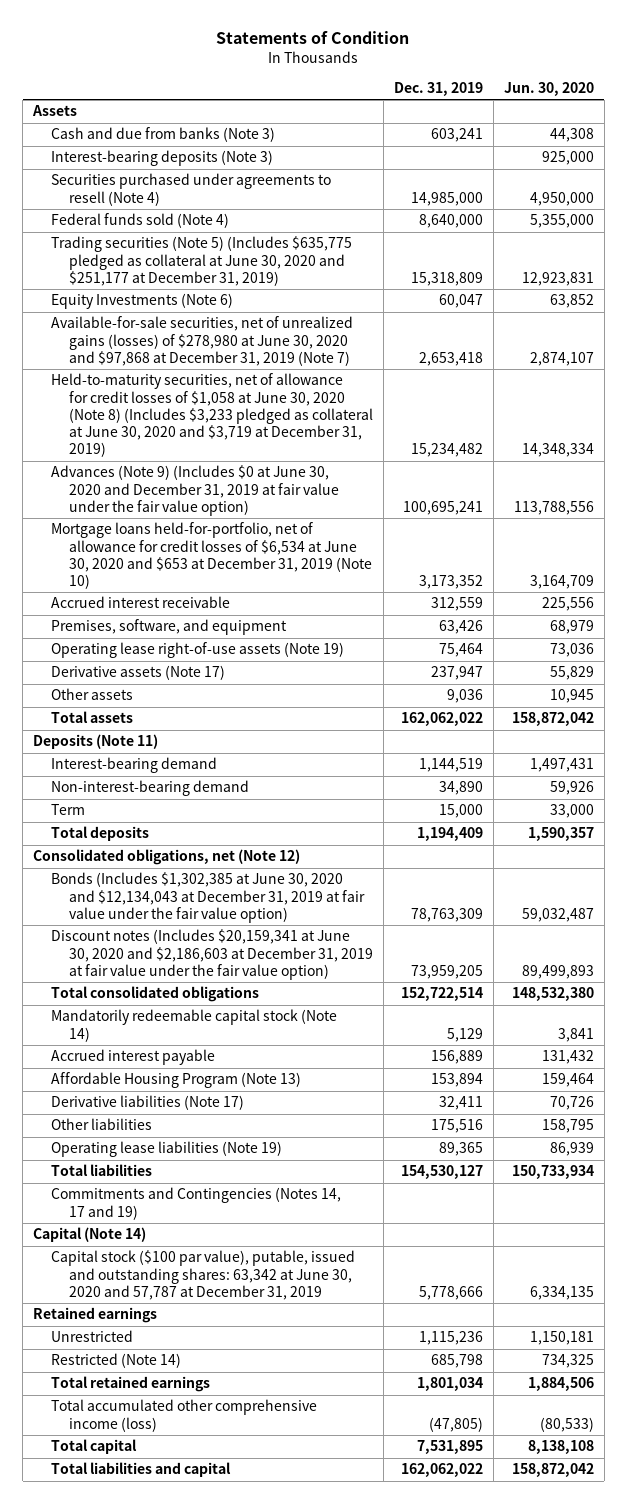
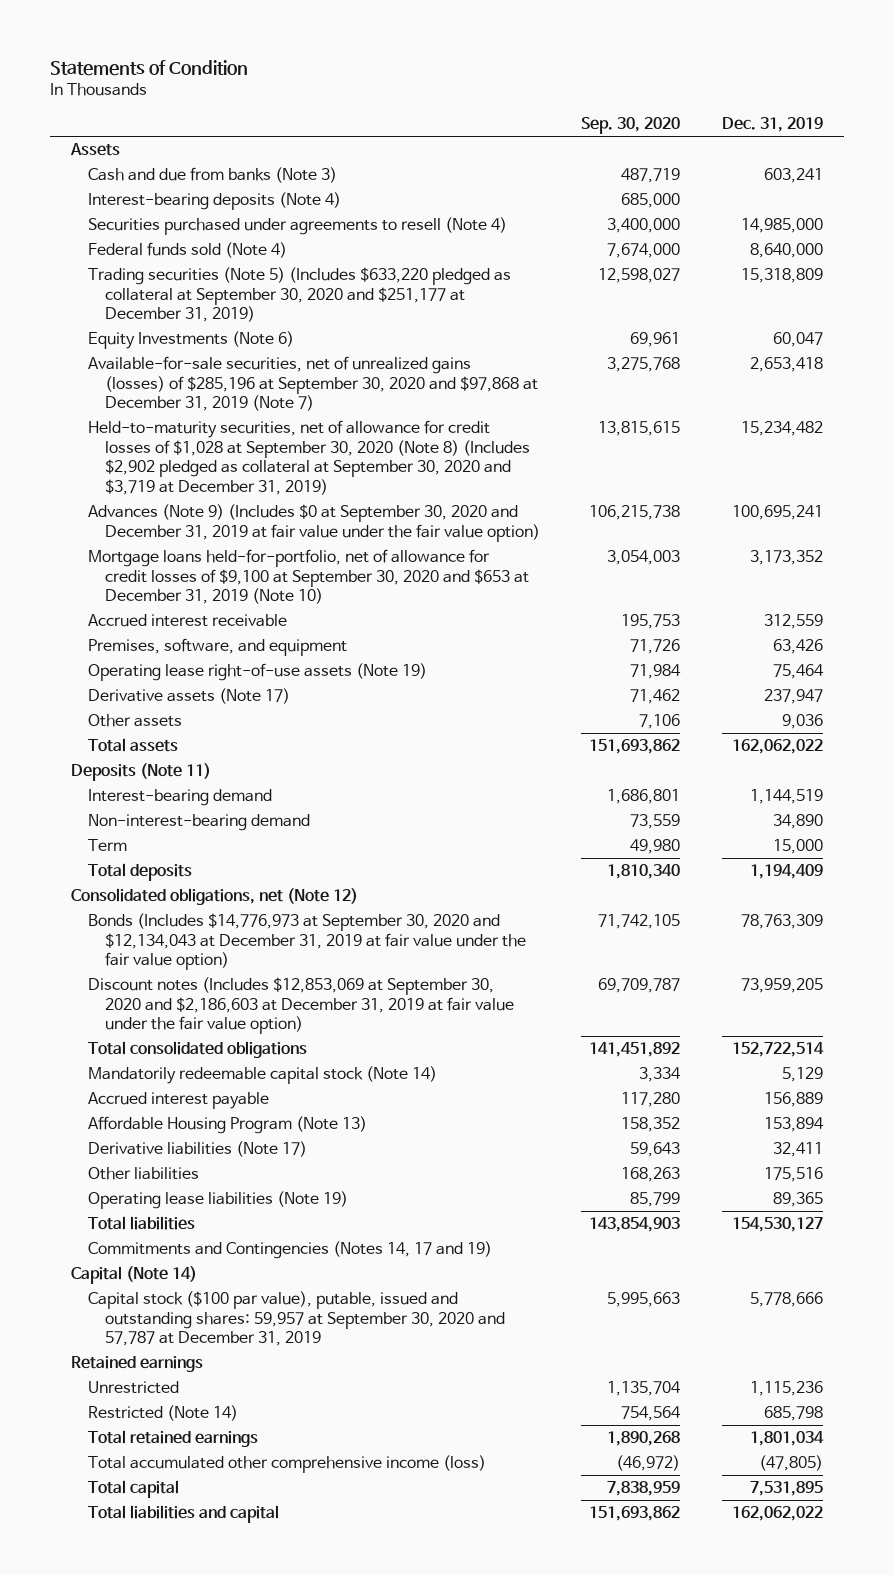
[503,82,594,97] Jun. 30, 2020 -> none
none -> [581,117,681,135] Sep. 30, 2020
[51,150,274,167] Interest-bearing deposits (Note 3) -> [87,192,341,211] Interest-bearing deposits (Note 4)
[51,236,353,286] Trading securities (Note 5) (Includes $635,775 pledged as collateral at June 30, 2020 and $251,177 at December 31, 2019) -> [87,267,511,323] Trading securities (Note 5) (Includes $633,220 pledged as collateral at September 30, 2020 and $251,177 at December 31, 2019)
[51,316,354,366] Available-for-sale securities, net of unrealized gains (losses) of $278,980 at June 30, 2020 and $97,868 at December 31, 2019 (Note 7) -> [87,356,538,412] Available-for-sale securities, net of unrealized gains (losses) of $285,196 at September 30, 2020 and $97,868 at December 31, 2019 (Note 7)
[51,373,374,458] Held-to-maturity securities, net of allowance for credit losses of $1,058 at June 30, 2020 (Note 8) (Includes $3,233 pledged as collateral at June 30, 2020 and $3,719 at December 31, 2019) -> [87,420,530,495] Held-to-maturity securities, net of allowance for credit losses of $1,028 at September 30, 2020 (Note 8) (Includes $2,902 pledged as collateral at September 30, 2020 and $3,719 at December 31, 2019)
[51,465,340,516] Advances (Note 9) (Includes $0 at June 30, 2020 and December 31, 2019 at fair value under the fair value option) -> [87,504,540,542] Advances (Note 9) (Includes $0 at September 30, 2020 and December 31, 2019 at fair value under the fair value option)
[51,522,373,590] Mortgage loans held-for-portfolio, net of allowance for credit losses of $6,534 at June 30, 2020 and $653 at December 31, 2019 (Note 10) -> [87,549,529,605] Mortgage loans held-for-portfolio, net of allowance for credit losses of $9,100 at September 30, 2020 and $653 at December 31, 2019 (Note 10)
[51,872,366,923] Bonds (Includes $1,302,385 at June 30, 2020 and $12,134,043 at December 31, 2019 at fair value under the fair value option) -> [87,913,526,971] Bonds (Includes $14,776,973 at September 30, 2020 and $12,134,043 at December 31, 2019 at fair value under the fair value option)
[51,929,374,980] Discount notes (Includes $20,159,341 at June 30, 2020 and $2,186,603 at December 31, 2019 at fair value under the fair value option) -> [87,977,514,1035] Discount notes (Includes $12,853,069 at September 30, 2020 and $2,186,603 at December 31, 2019 at fair value under the fair value option)
[51,1250,356,1300] Capital stock ($100 par value), putable, issued and outstanding shares: 63,342 at June 30, 2020 and 57,787 at December 31, 2019 -> [87,1291,505,1347] Capital stock ($100 par value), putable, issued and outstanding shares: 59,957 at September 30, 2020 and 57,787 at December 31, 2019

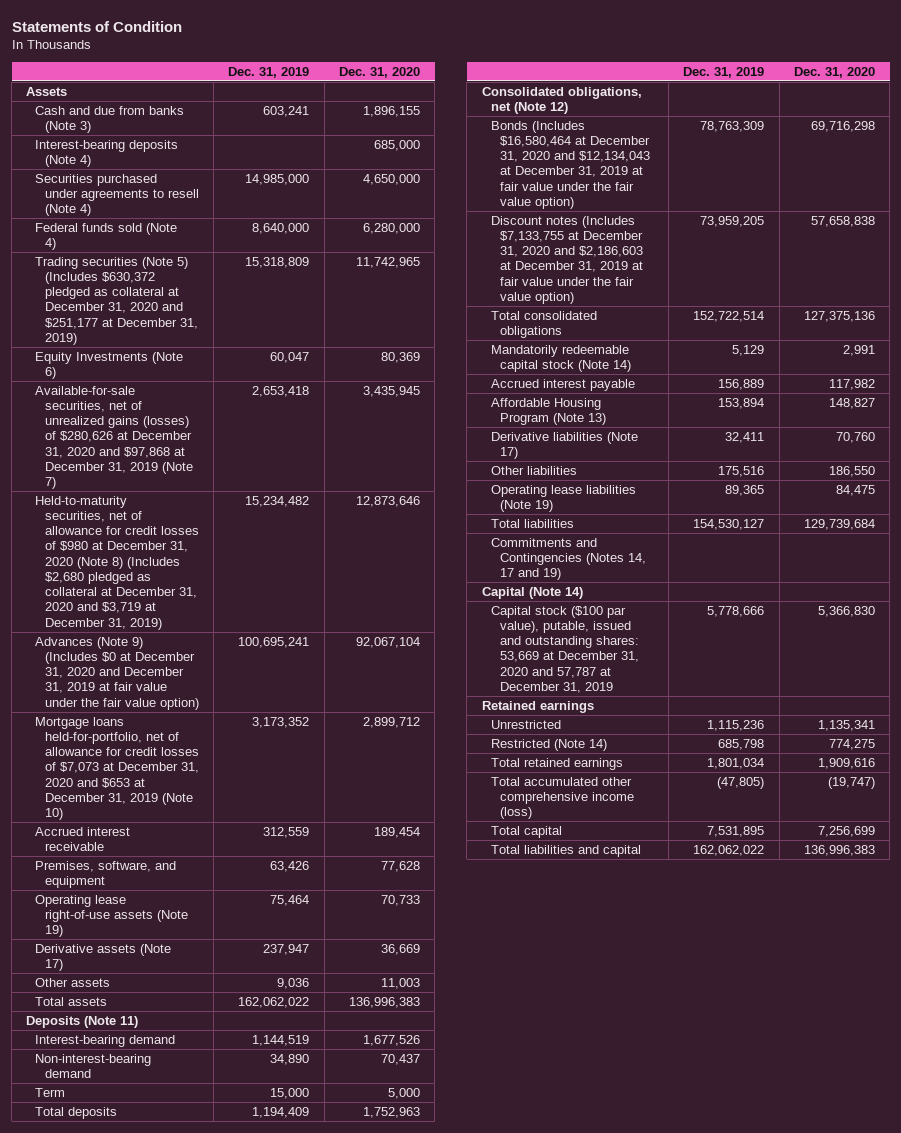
[581,117,681,135] Sep. 30, 2020 -> none
none -> [338,66,420,78] Dec. 31, 2020
[87,267,511,323] Trading securities (Note 5) (Includes $633,220 pledged as collateral at September 30, 2020 and $251,177 at December 31, 2019) -> [35,256,198,345] Trading securities (Note 5) (Includes $630,372 pledged as collateral at December 31, 2020 and $251,177 at December 31, 2019)
[87,356,538,412] Available-for-sale securities, net of unrealized gains (losses) of $285,196 at September 30, 2020 and $97,868 at December 31, 2019 (Note 7) -> [35,385,193,490] Available-for-sale securities, net of unrealized gains (losses) of $280,626 at December 31, 2020 and $97,868 at December 31, 2019 (Note 7)
[87,420,530,495] Held-to-maturity securities, net of allowance for credit losses of $1,028 at September 30, 2020 (Note 8) (Includes $2,902 pledged as collateral at September 30, 2020 and $3,719 at December 31, 2019) -> [35,495,199,630] Held-to-maturity securities, net of allowance for credit losses of $980 at December 31, 2020 (Note 8) (Includes $2,680 pledged as collateral at December 31, 2020 and $3,719 at December 31, 2019)
[87,504,540,542] Advances (Note 9) (Includes $0 at September 30, 2020 and December 31, 2019 at fair value under the fair value option) -> [35,636,199,710] Advances (Note 9) (Includes $0 at December 31, 2020 and December 31, 2019 at fair value under the fair value option)
[87,549,529,605] Mortgage loans held-for-portfolio, net of allowance for credit losses of $9,100 at September 30, 2020 and $653 at December 31, 2019 (Note 10) -> [35,716,199,821] Mortgage loans held-for-portfolio, net of allowance for credit losses of $7,073 at December 31, 2020 and $653 at December 31, 2019 (Note 10)
[87,913,526,971] Bonds (Includes $14,776,973 at September 30, 2020 and $12,134,043 at December 31, 2019 at fair value under the fair value option) -> [490,120,650,209] Bonds (Includes $16,580,464 at December 31, 2020 and $12,134,043 at December 31, 2019 at fair value under the fair value option)
[87,977,514,1035] Discount notes (Includes $12,853,069 at September 30, 2020 and $2,186,603 at December 31, 2019 at fair value under the fair value option) -> [490,215,643,304] Discount notes (Includes $7,133,755 at December 31, 2020 and $2,186,603 at December 31, 2019 at fair value under the fair value option)
[87,1291,505,1347] Capital stock ($100 par value), putable, issued and outstanding shares: 59,957 at September 30, 2020 and 57,787 at December 31, 2019 -> [490,605,639,693] Capital stock ($100 par value), putable, issued and outstanding shares: 53,669 at December 31, 2020 and 57,787 at December 31, 2019

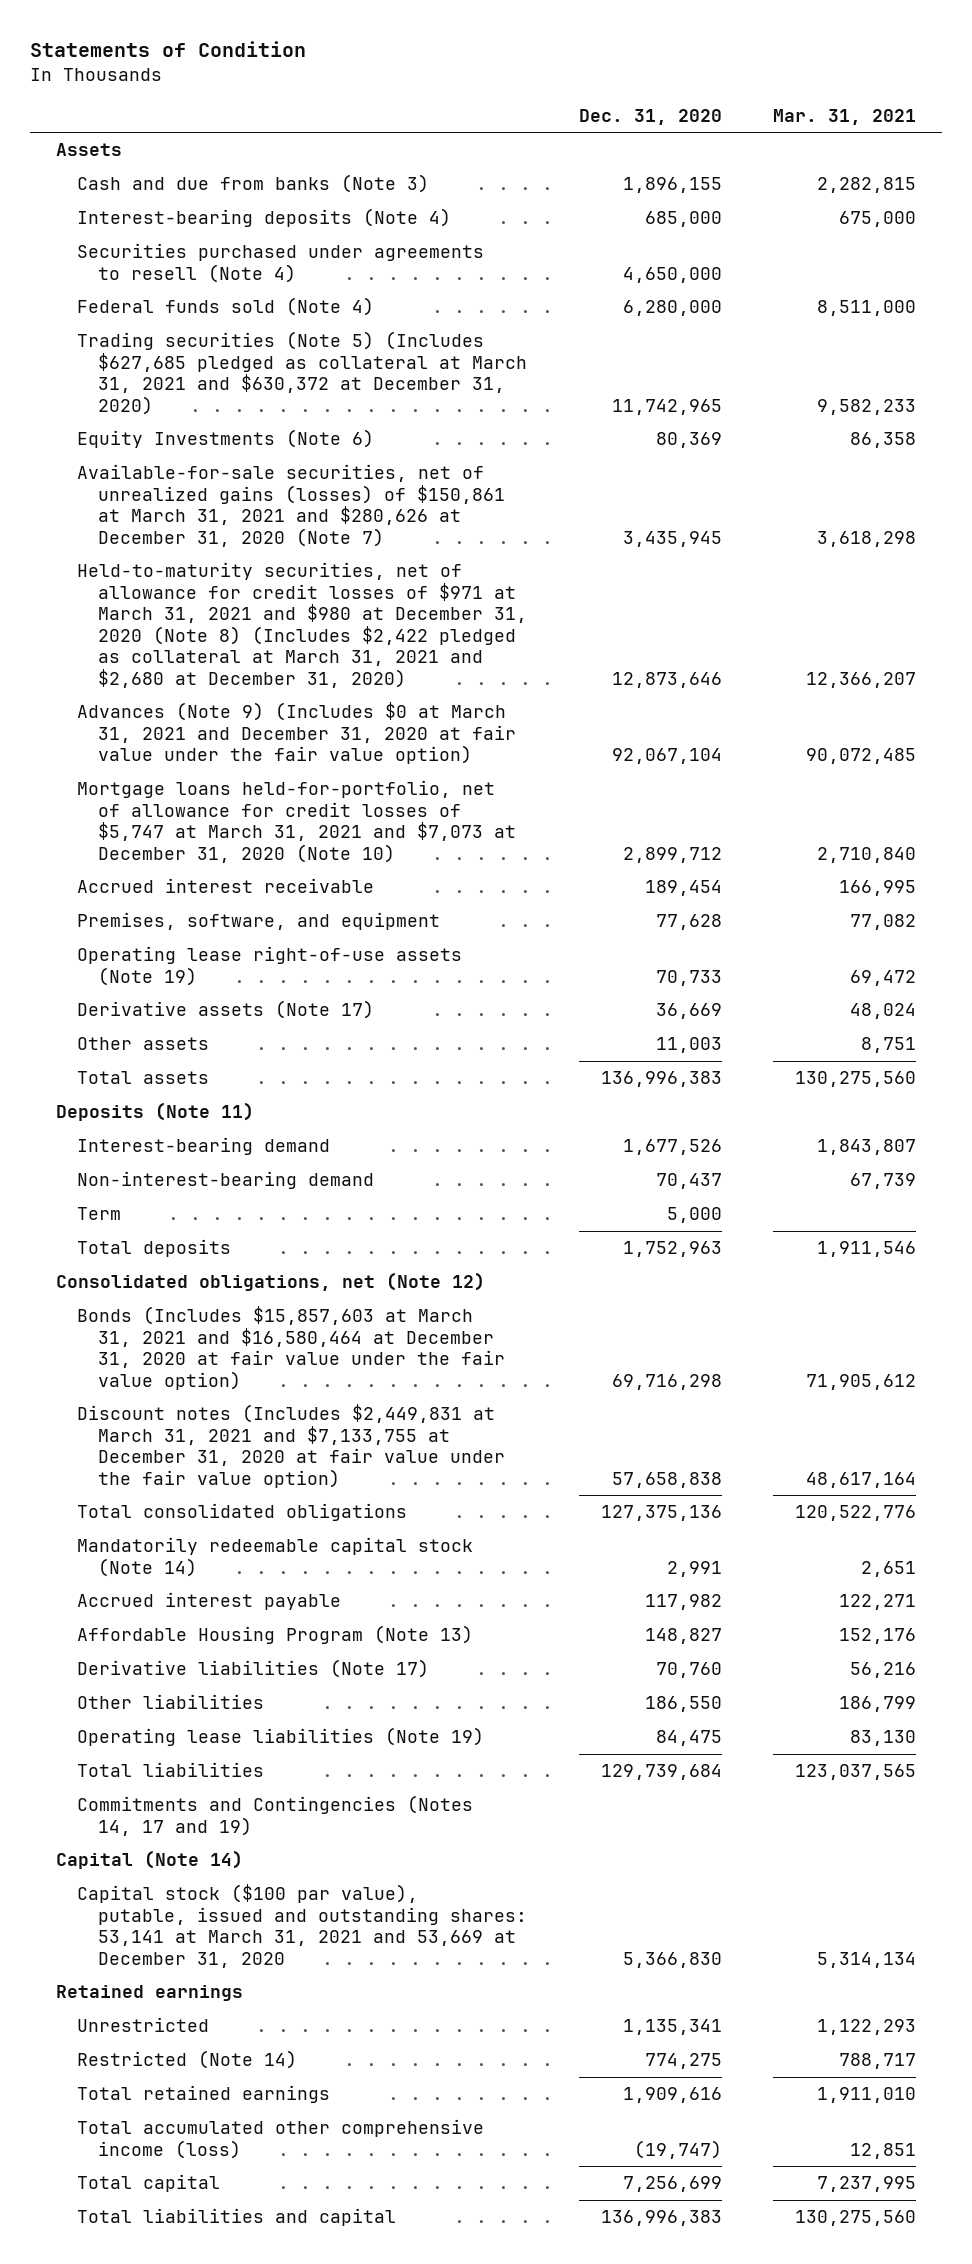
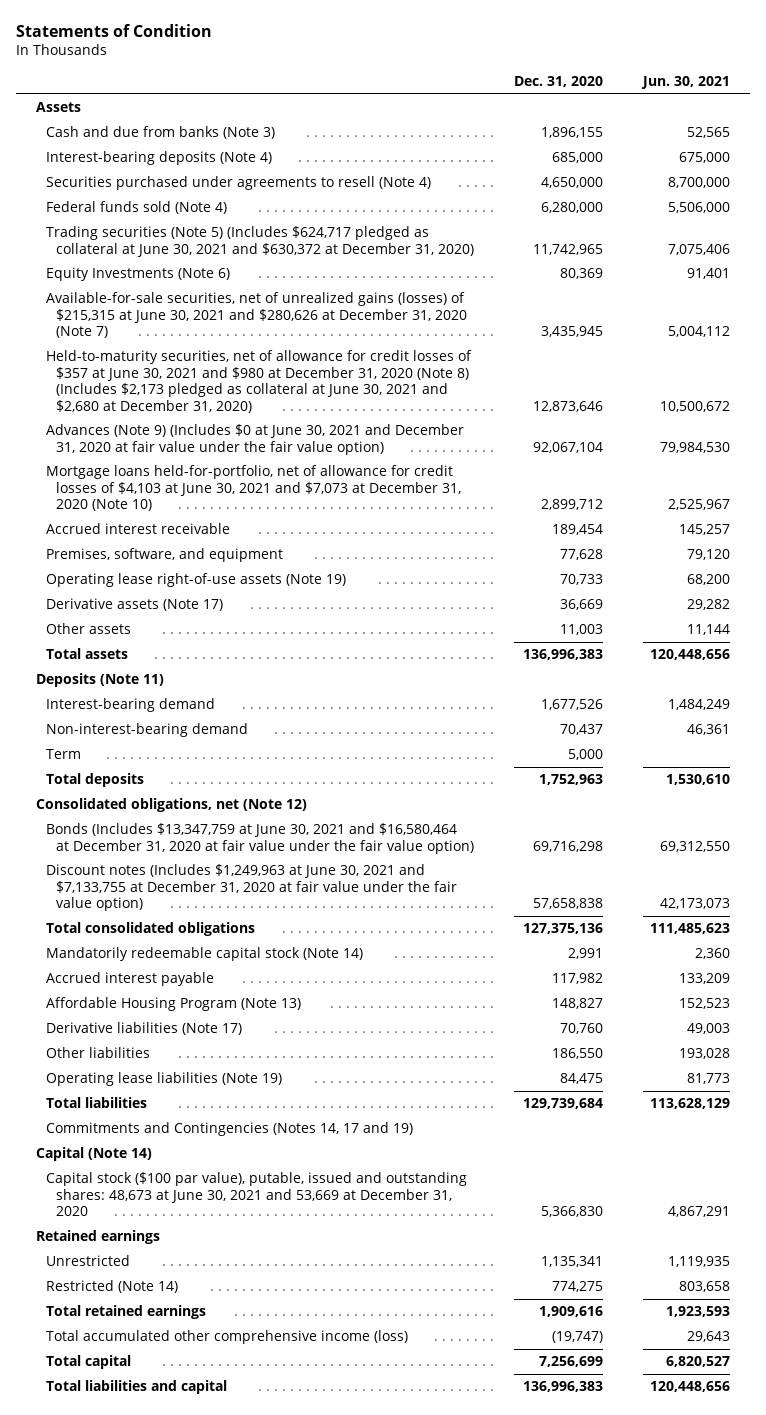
[772,108,916,125] Mar. 31, 2021 -> none
none -> [640,76,730,90] Jun. 30, 2021
[77,331,528,415] Trading securities (Note 5) (Includes $627,685 pledged as collateral at March 31, 2021 and $630,372 at December 31, 2020) -> [45,226,474,257] Trading securities (Note 5) (Includes $624,717 pledged as collateral at June 30, 2021 and $630,372 at December 31, 2020)
[77,464,506,547] Available-for-sale securities, net of unrealized gains (losses) of $150,861 at March 31, 2021 and $280,626 at December 31, 2020 (Note 7) -> [45,292,467,339] Available-for-sale securities, net of unrealized gains (losses) of $215,315 at June 30, 2021 and $280,626 at December 31, 2020 (Note 7)
[77,562,528,689] Held-to-maturity securities, net of allowance for credit losses of $971 at March 31, 2021 and $980 at December 31, 2020 (Note 8) (Includes $2,422 pledged as collateral at March 31, 2021 and $2,680 at December 31, 2020) -> [45,350,472,413] Held-to-maturity securities, net of allowance for credit losses of $357 at June 30, 2021 and $980 at December 31, 2020 (Note 8) (Includes $2,173 pledged as collateral at June 30, 2021 and $2,680 at December 31, 2020)
[77,702,517,765] Advances (Note 9) (Includes $0 at March 31, 2021 and December 31, 2020 at fair value under the fair value option) -> [45,424,464,455] Advances (Note 9) (Includes $0 at June 30, 2021 and December 31, 2020 at fair value under the fair value option)
[77,780,517,863] Mortgage loans held-for-portfolio, net of allowance for credit losses of $5,747 at March 31, 2021 and $7,073 at December 31, 2020 (Note 10) -> [45,465,461,512] Mortgage loans held-for-portfolio, net of allowance for credit losses of $4,103 at June 30, 2021 and $7,073 at December 31, 2020 (Note 10)
[77,1306,506,1390] Bonds (Includes $15,857,603 at March 31, 2021 and $16,580,464 at December 31, 2020 at fair value under the fair value option) -> [45,823,474,854] Bonds (Includes $13,347,759 at June 30, 2021 and $16,580,464 at December 31, 2020 at fair value under the fair value option)
[77,1404,506,1488] Discount notes (Includes $2,449,831 at March 31, 2021 and $7,133,755 at December 31, 2020 at fair value under the fair value option) -> [45,864,457,912] Discount notes (Includes $1,249,963 at June 30, 2021 and $7,133,755 at December 31, 2020 at fair value under the fair value option)
[77,1884,528,1968] Capital stock ($100 par value), putable, issued and outstanding shares: 53,141 at March 31, 2021 and 53,669 at December 31, 2020 -> [45,1172,467,1217] Capital stock ($100 par value), putable, issued and outstanding shares: 48,673 at June 30, 2021 and 53,669 at December 31, 2020

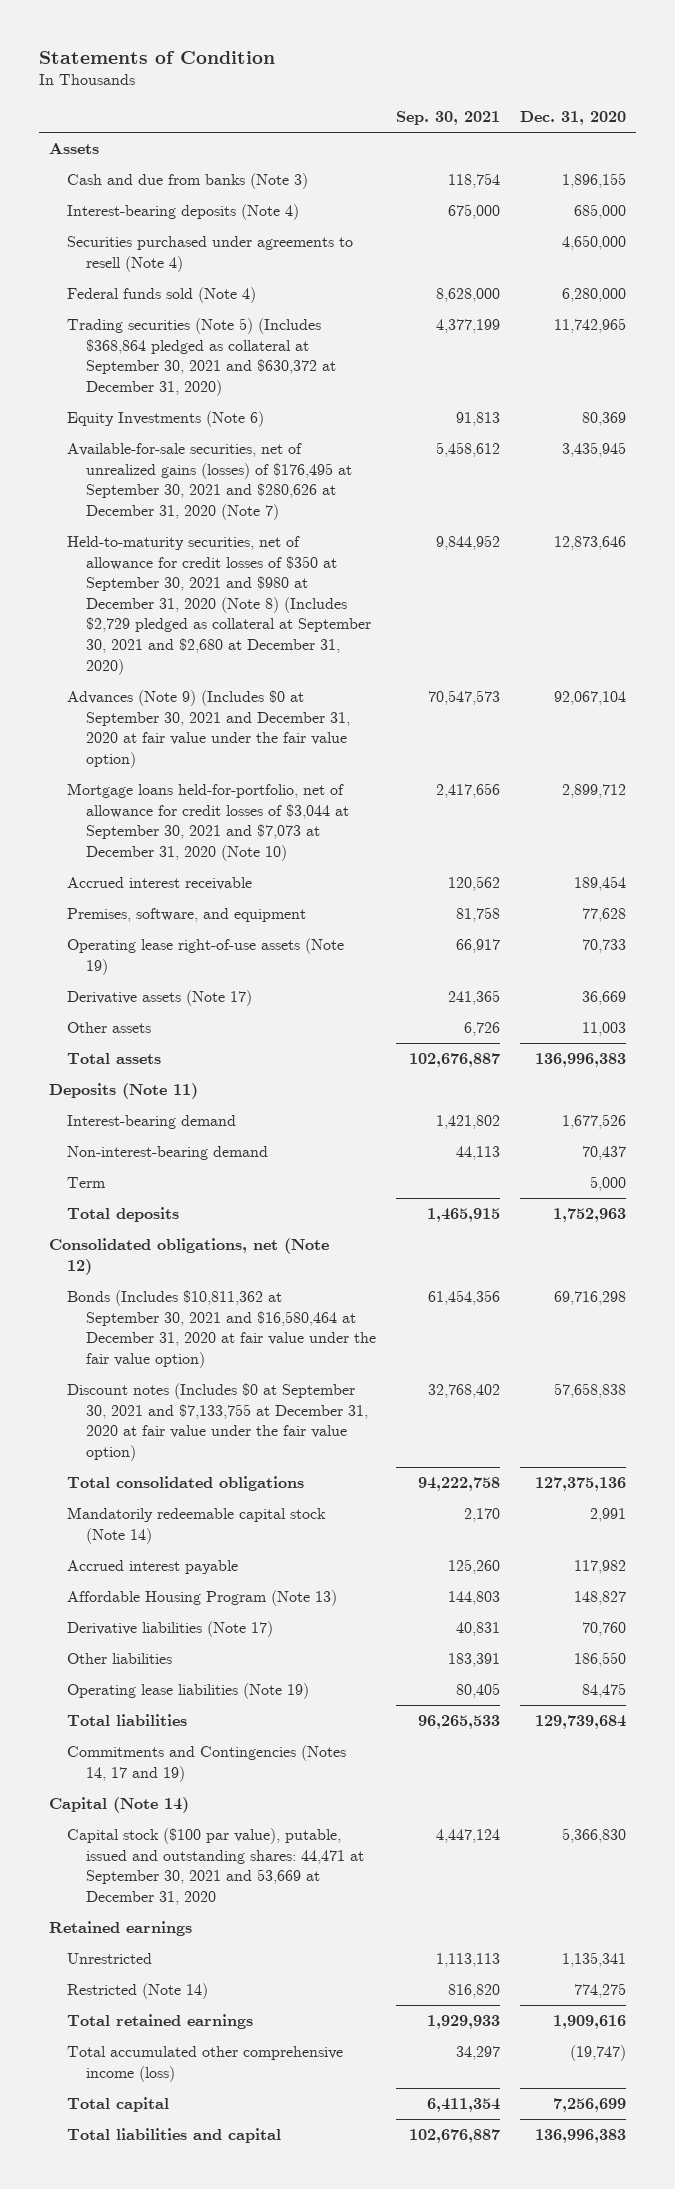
[640,76,730,90] Jun. 30, 2021 -> none
none -> [395,111,500,126] Sep. 30, 2021
[45,226,474,257] Trading securities (Note 5) (Includes $624,717 pledged as collateral at June 30, 2021 and $630,372 at December 31, 2020) -> [67,317,336,396] Trading securities (Note 5) (Includes $368,864 pledged as collateral at September 30, 2021 and $630,372 at December 31, 2020)
[45,292,467,339] Available-for-sale securities, net of unrealized gains (losses) of $215,315 at June 30, 2021 and $280,626 at December 31, 2020 (Note 7) -> [67,442,352,520] Available-for-sale securities, net of unrealized gains (losses) of $176,495 at September 30, 2021 and $280,626 at December 31, 2020 (Note 7)
[45,350,472,413] Held-to-maturity securities, net of allowance for credit losses of $357 at June 30, 2021 and $980 at December 31, 2020 (Note 8) (Includes $2,173 pledged as collateral at June 30, 2021 and $2,680 at December 31, 2020) -> [67,535,371,675] Held-to-maturity securities, net of allowance for credit losses of $350 at September 30, 2021 and $980 at December 31, 2020 (Note 8) (Includes $2,729 pledged as collateral at September 30, 2021 and $2,680 at December 31, 2020)
[45,424,464,455] Advances (Note 9) (Includes $0 at June 30, 2021 and December 31, 2020 at fair value under the fair value option) -> [67,689,350,768] Advances (Note 9) (Includes $0 at September 30, 2021 and December 31, 2020 at fair value under the fair value option)
[45,465,461,512] Mortgage loans held-for-portfolio, net of allowance for credit losses of $4,103 at June 30, 2021 and $7,073 at December 31, 2020 (Note 10) -> [67,782,349,861] Mortgage loans held-for-portfolio, net of allowance for credit losses of $3,044 at September 30, 2021 and $7,073 at December 31, 2020 (Note 10)
[45,823,474,854] Bonds (Includes $13,347,759 at June 30, 2021 and $16,580,464 at December 31, 2020 at fair value under the fair value option) -> [67,1289,376,1368] Bonds (Includes $10,811,362 at September 30, 2021 and $16,580,464 at December 31, 2020 at fair value under the fair value option)
[45,864,457,912] Discount notes (Includes $1,249,963 at June 30, 2021 and $7,133,755 at December 31, 2020 at fair value under the fair value option) -> [67,1382,368,1461] Discount notes (Includes $0 at September 30, 2021 and $7,133,755 at December 31, 2020 at fair value under the fair value option)
[45,1172,467,1217] Capital stock ($100 par value), putable, issued and outstanding shares: 48,673 at June 30, 2021 and 53,669 at December 31, 2020 -> [67,1827,364,1905] Capital stock ($100 par value), putable, issued and outstanding shares: 44,471 at September 30, 2021 and 53,669 at December 31, 2020

